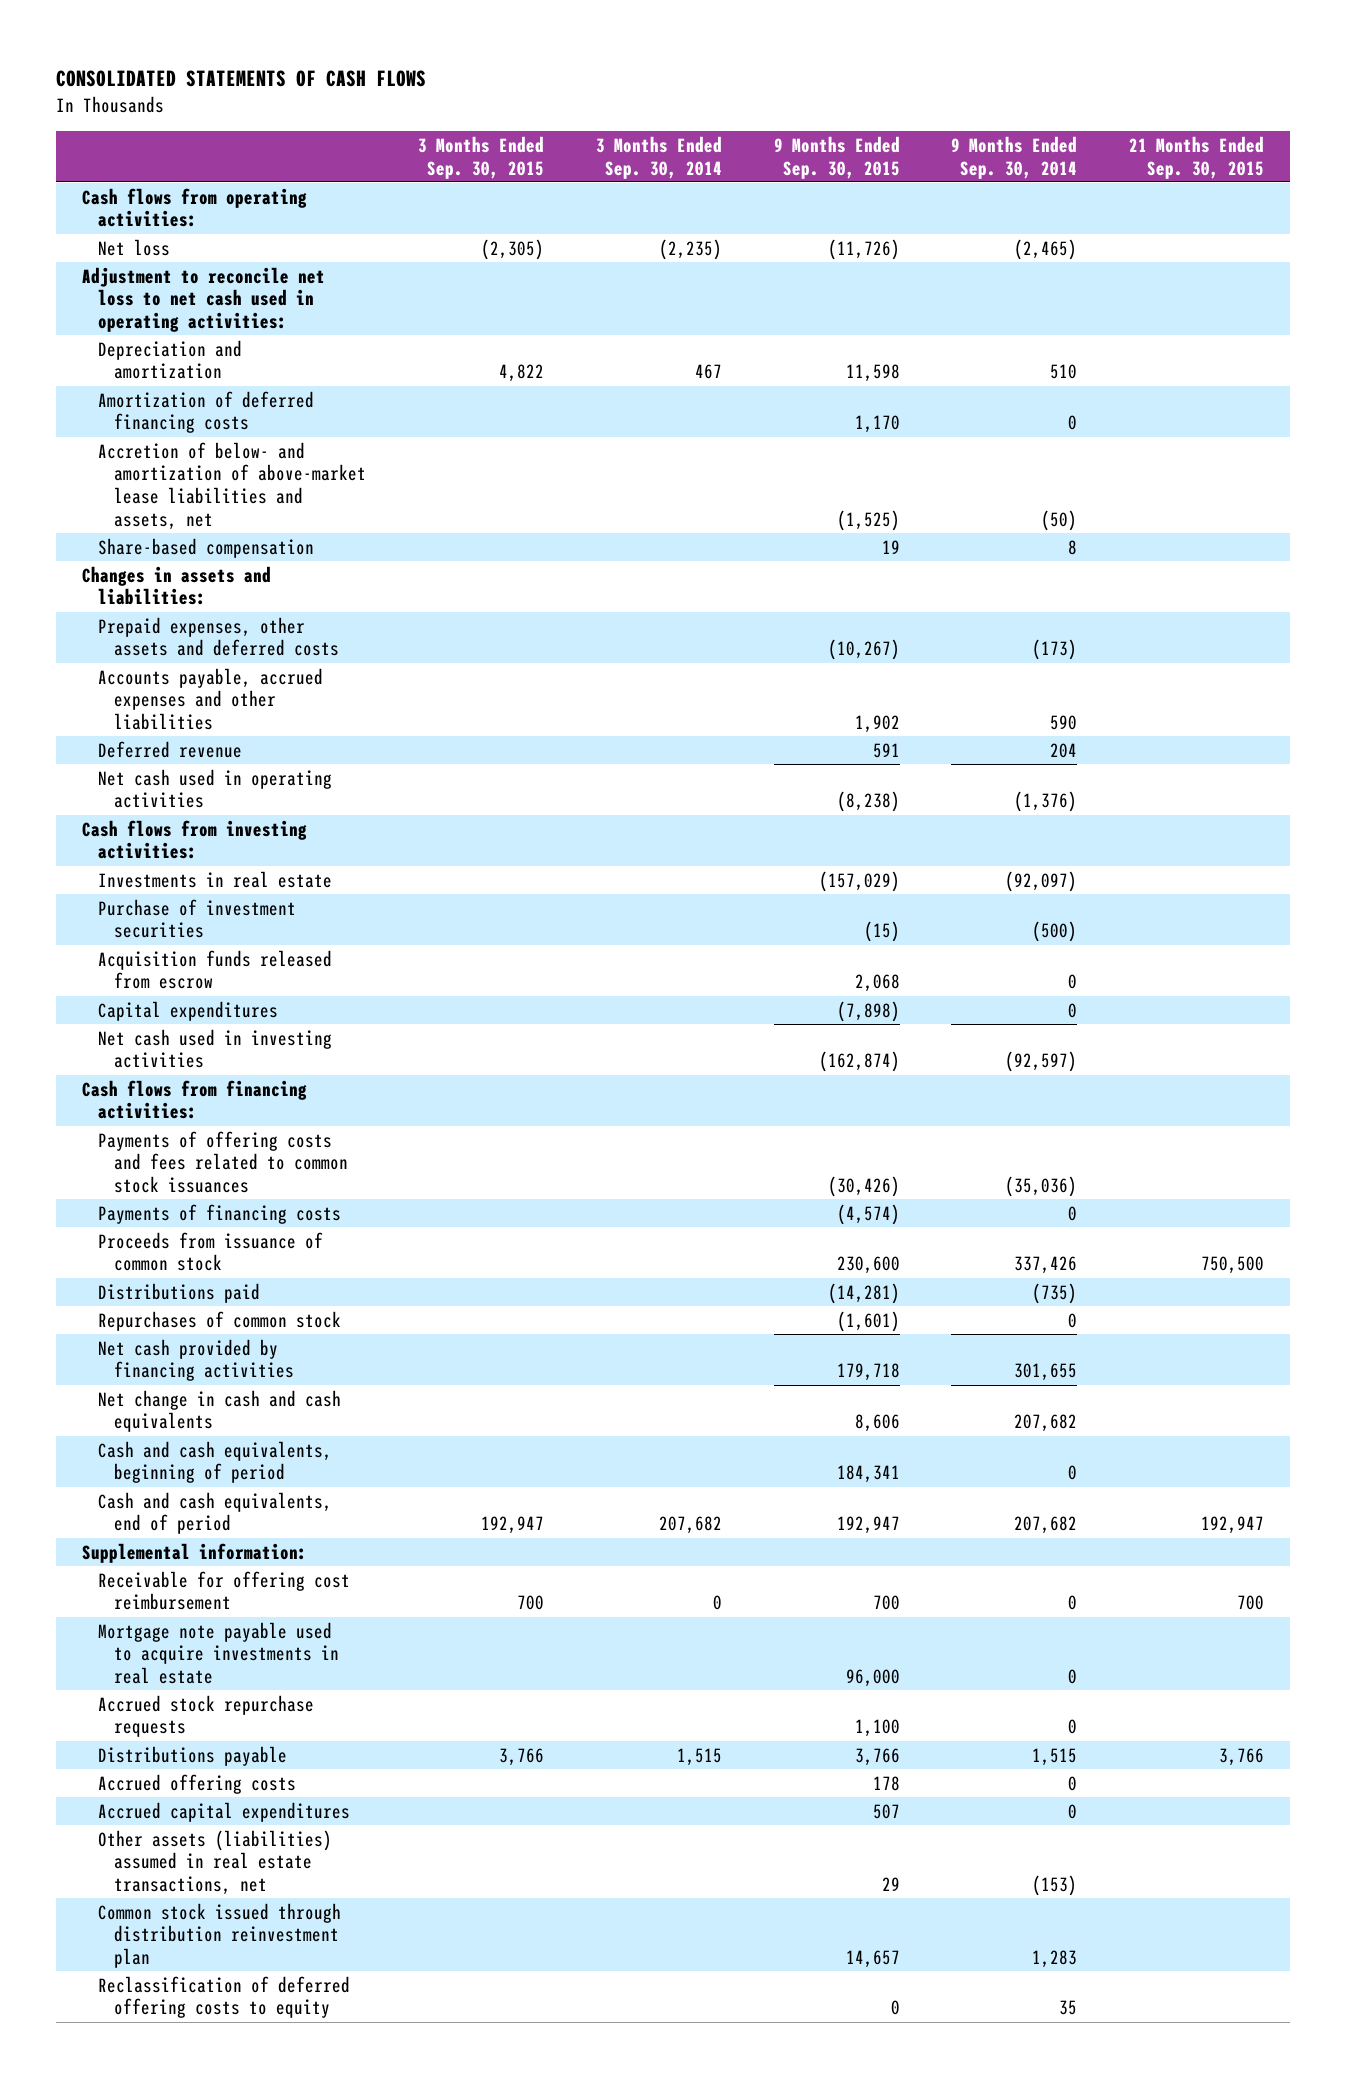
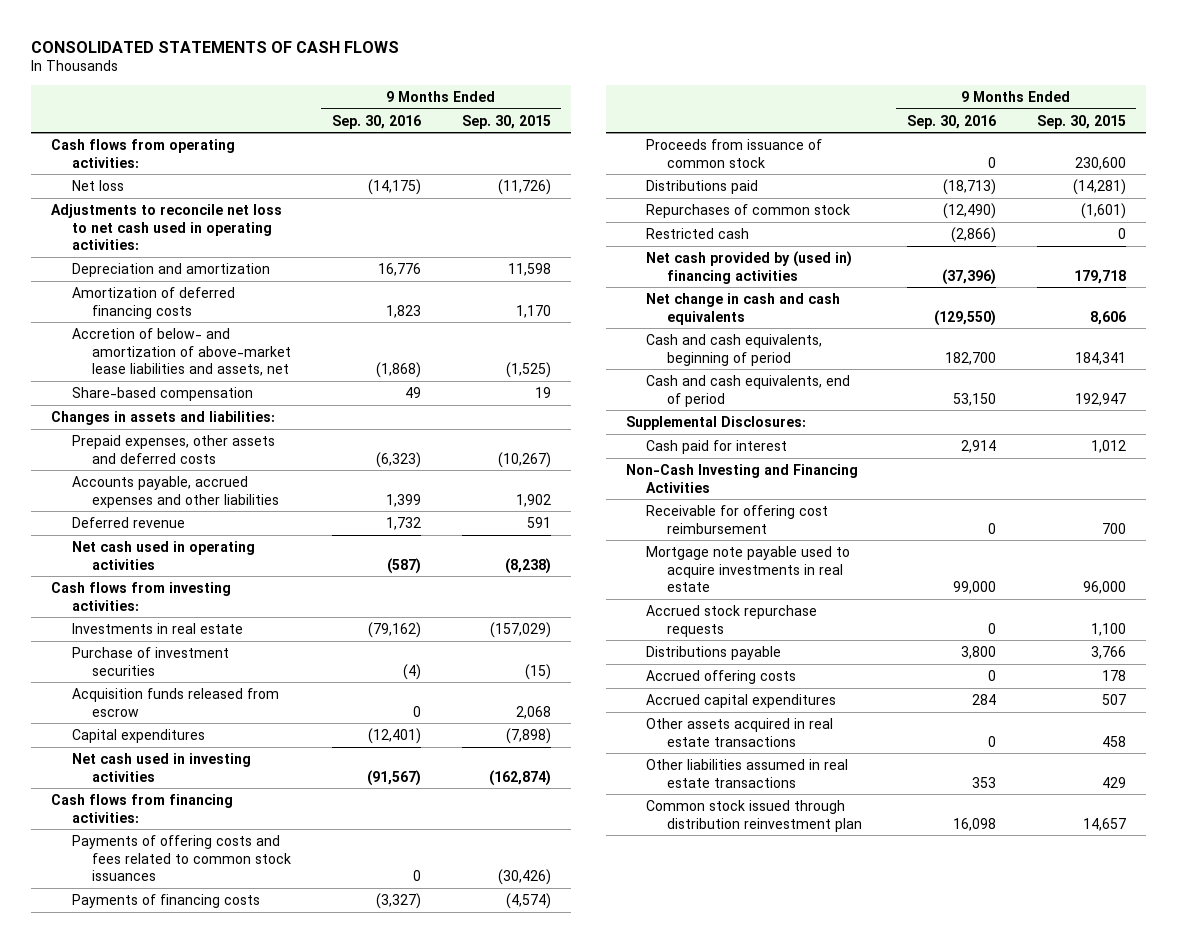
[418,135,545,179] 3 Months Ended Sep. 30, 2015 -> none
[595,135,722,179] 3 Months Ended Sep. 30, 2014 -> none
[951,135,1078,179] 9 Months Ended Sep. 30, 2014 -> none
[1128,135,1264,179] 21 Months Ended Sep. 30, 2015 -> none
none -> [331,114,421,129] Sep. 30, 2016
[82,266,326,333] Adjustment to reconcile net loss to net cash used in operating activities: -> [51,203,283,251] Adjustments to reconcile net loss to net cash used in operating activities:
none -> [646,227,750,239] Restricted cash
[98,1338,295,1382] Net cash provided by financing activities -> [646,250,853,284] Net cash provided by (used in) financing activities
none -> [626,415,807,430] Supplemental Disclosures:
none -> [646,439,788,454] Cash paid for interest
[82,1542,308,1563] Supplemental information: -> [626,463,859,493] Non-Cash Investing and Financing Activities
none -> [646,717,834,747] Other assets acquired in real estate transactions
[98,1829,333,1896] Other assets (liabilities) assumed in real estate transactions, net -> [646,758,849,788] Other liabilities assumed in real estate transactions
[881,1877,900,1892] 29 -> [1101,776,1126,788] 429
[98,1975,351,2019] Reclassification of deferred offering costs to equity -> none

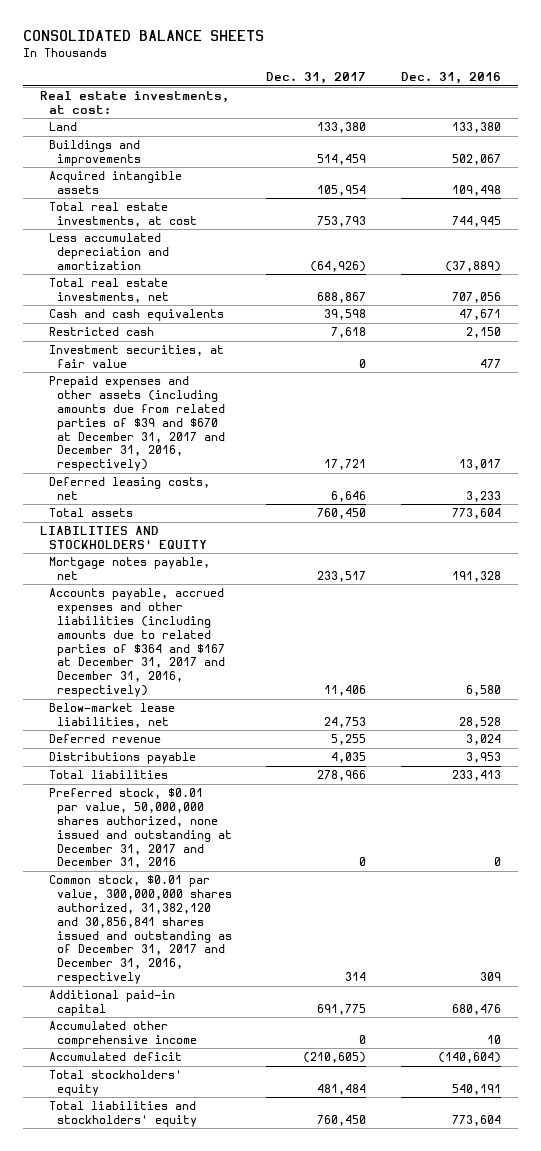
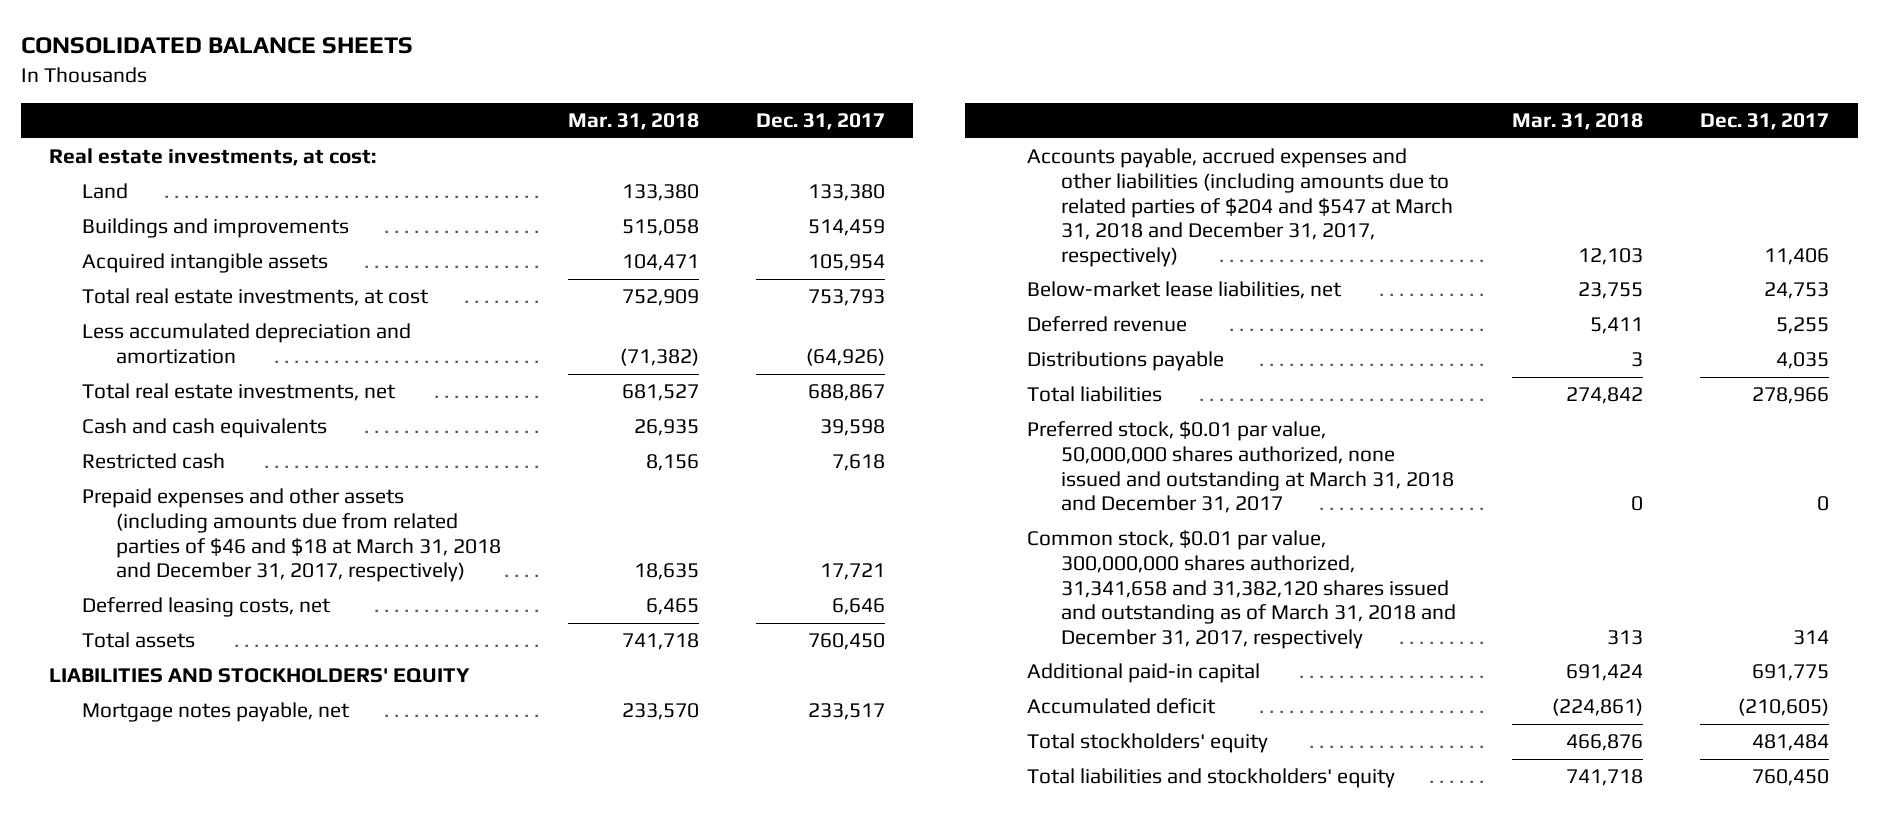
[400,72,501,85] Dec. 31, 2016 -> none
none -> [567,112,699,130] Mar. 31, 2018
[48,345,224,369] Investment securities, at fair value -> none
[48,376,225,472] Prepaid expenses and other assets (including amounts due from related parties of $39 and $670 at December 31, 2017 and December 31, 2016, respectively) -> [82,488,501,583] Prepaid expenses and other assets (including amounts due from related parties of $46 and $18 at March 31, 2018 and December 31, 2017, respectively)
[48,588,225,698] Accounts payable, accrued expenses and other liabilities (including amounts due to related parties of $364 and $167 at December 31, 2017 and December 31, 2016, respectively) -> [1027,148,1453,267] Accounts payable, accrued expenses and other liabilities (including amounts due to related parties of $204 and $547 at March 31, 2018 and December 31, 2017, respectively)
[48,788,232,869] Preferred stock, $0.01 par value, 50,000,000 shares authorized, none issued and outstanding at December 31, 2017 and December 31, 2016 -> [1027,421,1454,514] Preferred stock, $0.01 par value, 50,000,000 shares authorized, none issued and outstanding at March 31, 2018 and December 31, 2017
[48,875,232,985] Common stock, $0.01 par value, 300,000,000 shares authorized, 31,382,120 and 30,856,841 shares issued and outstanding as of December 31, 2017 and December 31, 2016, respectively -> [1027,530,1456,649] Common stock, $0.01 par value, 300,000,000 shares authorized, 31,341,658 and 31,382,120 shares issued and outstanding as of March 31, 2018 and December 31, 2017, respectively
[48,1021,197,1048] Accumulated other comprehensive income -> none

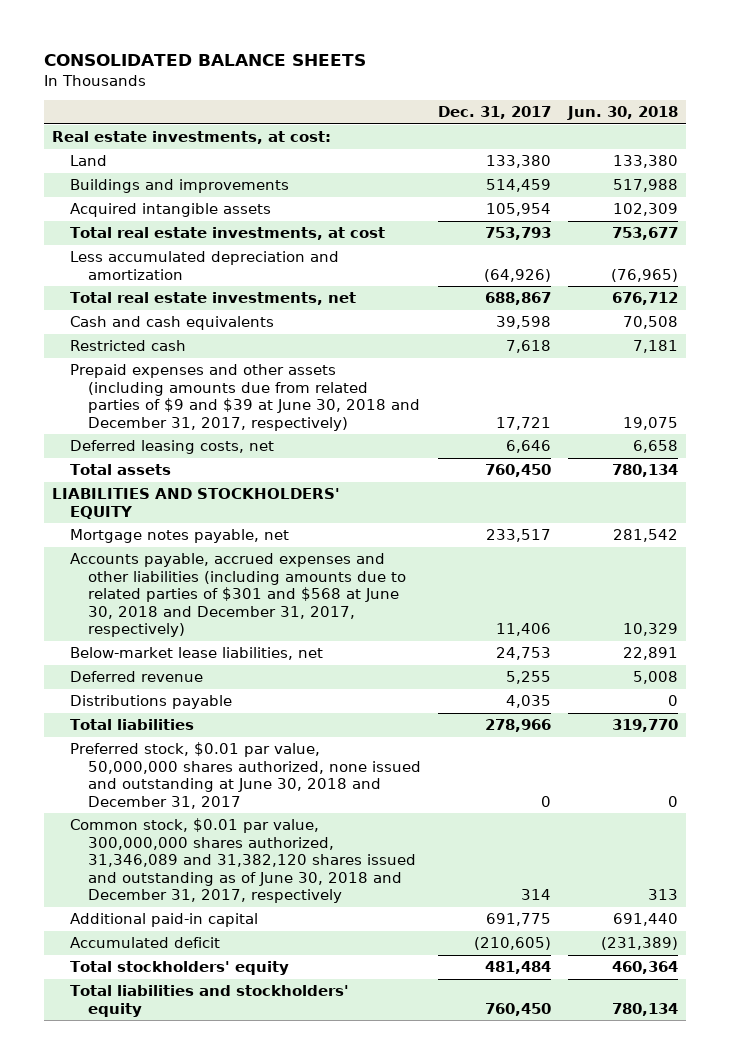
[567,112,699,130] Mar. 31, 2018 -> none
none -> [566,106,678,121] Jun. 30, 2018
[82,488,501,583] Prepaid expenses and other assets (including amounts due from related parties of $46 and $18 at March 31, 2018 and December 31, 2017, respectively) -> [69,364,420,431] Prepaid expenses and other assets (including amounts due from related parties of $9 and $39 at June 30, 2018 and December 31, 2017, respectively)
[1027,148,1453,267] Accounts payable, accrued expenses and other liabilities (including amounts due to related parties of $204 and $547 at March 31, 2018 and December 31, 2017, respectively) -> [69,553,406,638] Accounts payable, accrued expenses and other liabilities (including amounts due to related parties of $301 and $568 at June 30, 2018 and December 31, 2017, respectively)
[1027,421,1454,514] Preferred stock, $0.01 par value, 50,000,000 shares authorized, none issued and outstanding at March 31, 2018 and December 31, 2017 -> [69,742,421,809] Preferred stock, $0.01 par value, 50,000,000 shares authorized, none issued and outstanding at June 30, 2018 and December 31, 2017
[1027,530,1456,649] Common stock, $0.01 par value, 300,000,000 shares authorized, 31,341,658 and 31,382,120 shares issued and outstanding as of March 31, 2018 and December 31, 2017, respectively -> [69,818,416,904] Common stock, $0.01 par value, 300,000,000 shares authorized, 31,346,089 and 31,382,120 shares issued and outstanding as of June 30, 2018 and December 31, 2017, respectively

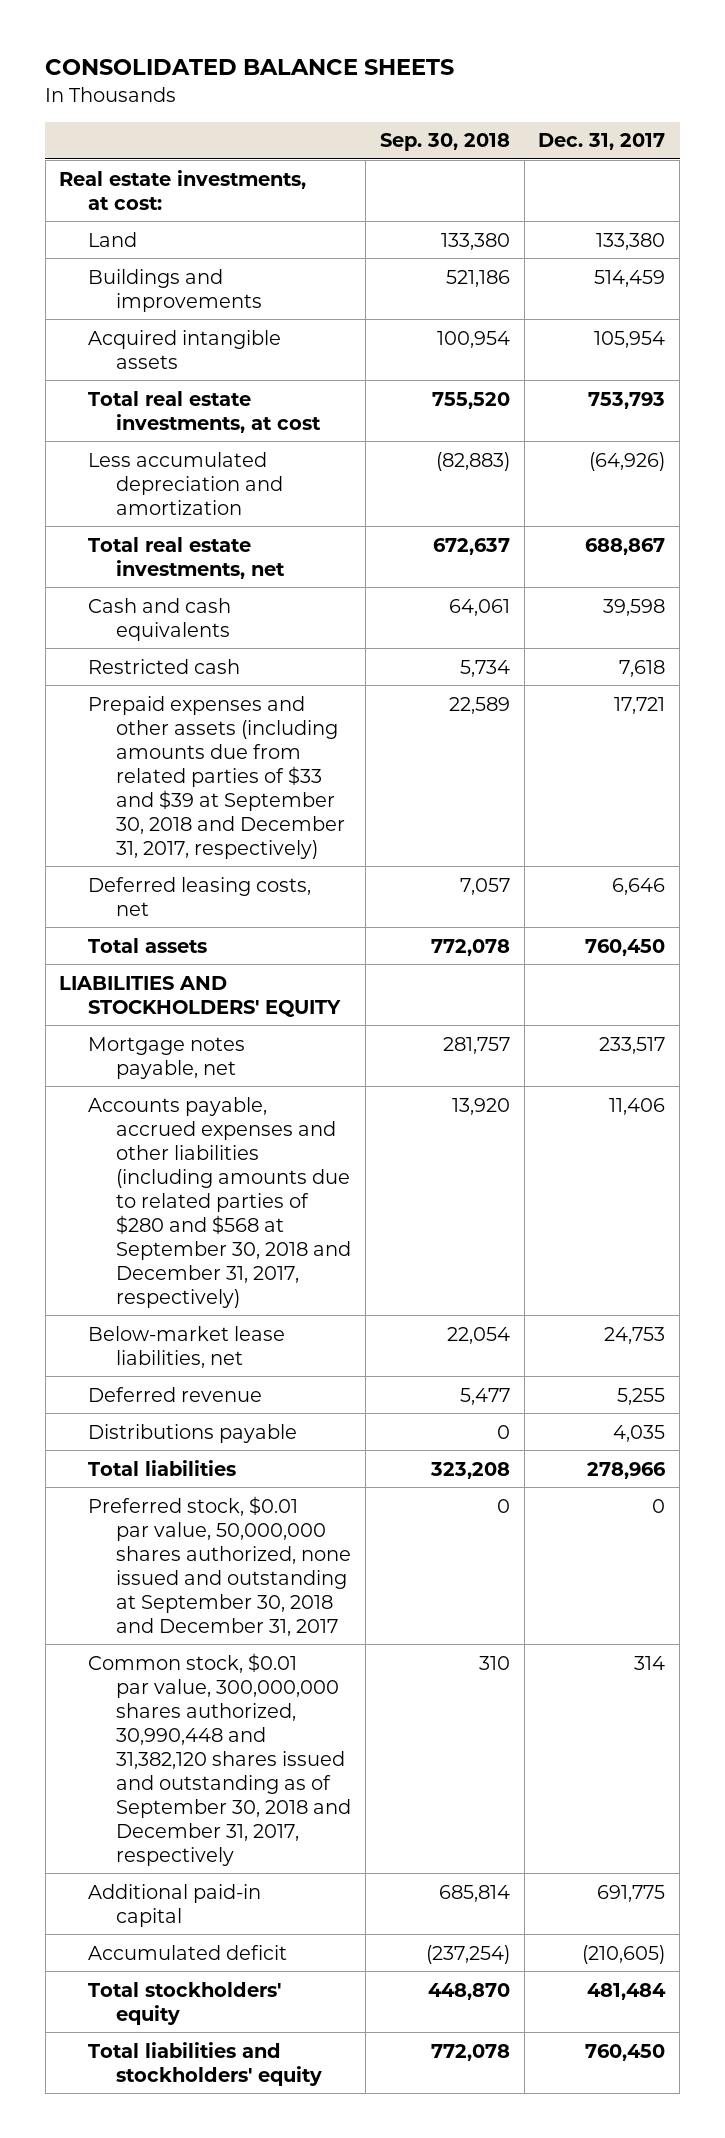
[566,106,678,121] Jun. 30, 2018 -> none
none -> [379,133,510,152] Sep. 30, 2018
[69,364,420,431] Prepaid expenses and other assets (including amounts due from related parties of $9 and $39 at June 30, 2018 and December 31, 2017, respectively) -> [87,695,345,859] Prepaid expenses and other assets (including amounts due from related parties of $33 and $39 at September 30, 2018 and December 31, 2017, respectively)
[69,553,406,638] Accounts payable, accrued expenses and other liabilities (including amounts due to related parties of $301 and $568 at June 30, 2018 and December 31, 2017, respectively) -> [87,1096,351,1308] Accounts payable, accrued expenses and other liabilities (including amounts due to related parties of $280 and $568 at September 30, 2018 and December 31, 2017, respectively)
[69,742,421,809] Preferred stock, $0.01 par value, 50,000,000 shares authorized, none issued and outstanding at June 30, 2018 and December 31, 2017 -> [87,1495,351,1636] Preferred stock, $0.01 par value, 50,000,000 shares authorized, none issued and outstanding at September 30, 2018 and December 31, 2017
[69,818,416,904] Common stock, $0.01 par value, 300,000,000 shares authorized, 31,346,089 and 31,382,120 shares issued and outstanding as of June 30, 2018 and December 31, 2017, respectively -> [87,1652,351,1866] Common stock, $0.01 par value, 300,000,000 shares authorized, 30,990,448 and 31,382,120 shares issued and outstanding as of September 30, 2018 and December 31, 2017, respectively

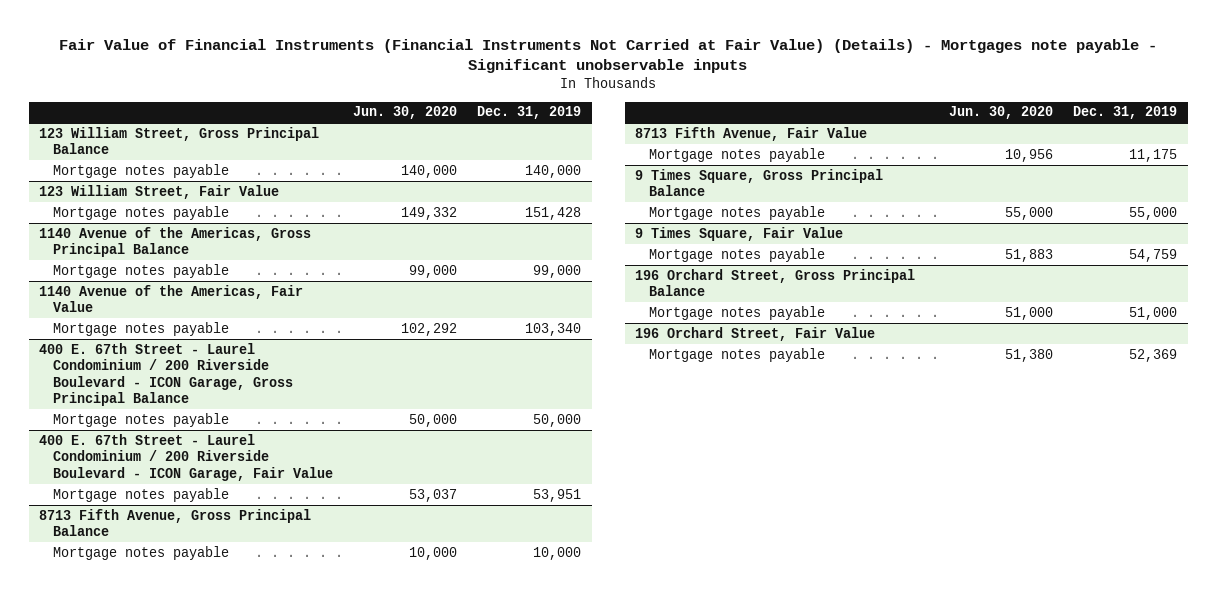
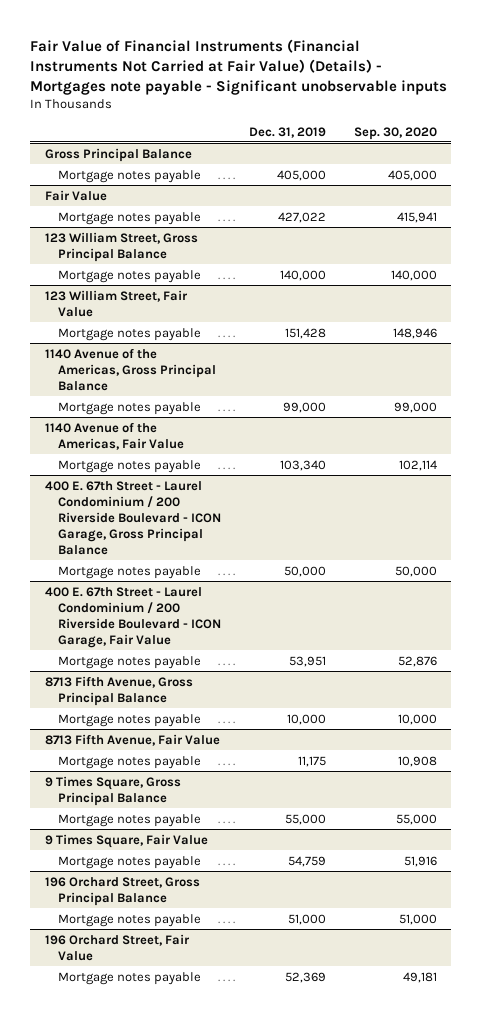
[353,106,458,120] Jun. 30, 2020 -> none
none -> [354,126,438,140] Sep. 30, 2020
none -> [44,147,192,162] Gross Principal Balance
none -> [58,169,202,183] Mortgage notes payable
none -> [44,189,107,201] Fair Value
none -> [58,211,202,225] Mortgage notes payable

